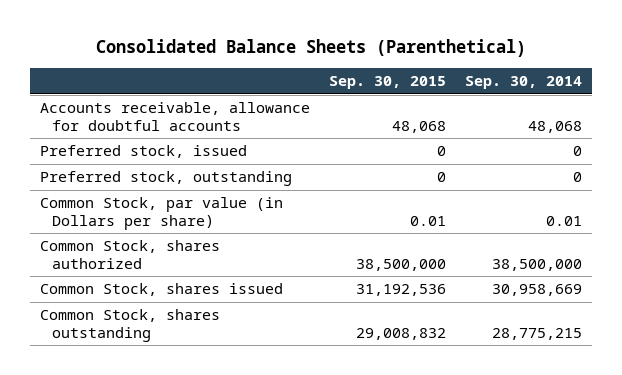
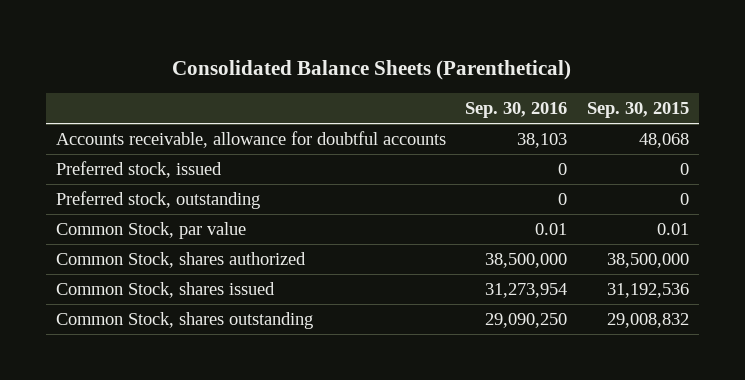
[465,76,583,90] Sep. 30, 2014 -> none
none -> [465,101,568,118] Sep. 30, 2016
[39,197,283,230] Common Stock, par value (in Dollars per share) -> [55,222,246,240] Common Stock, par value

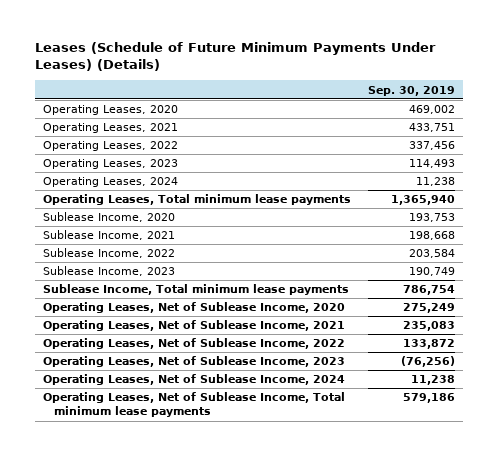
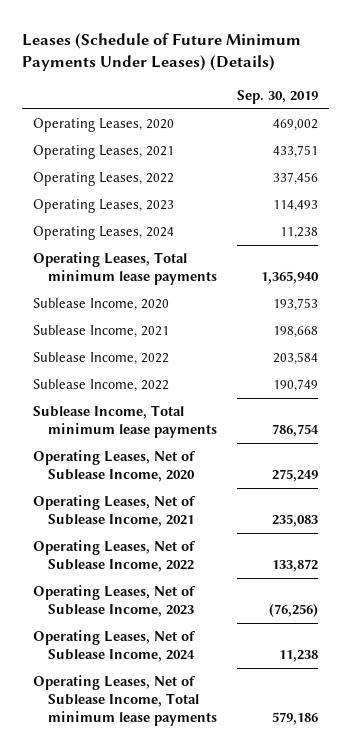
[43,266,176,277] Sublease Income, 2023 -> [32,379,169,393] Sublease Income, 2022

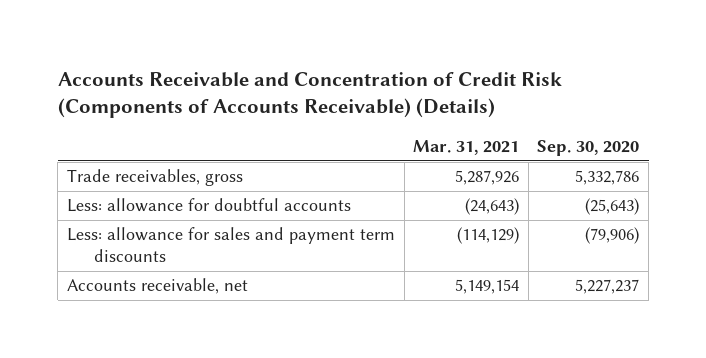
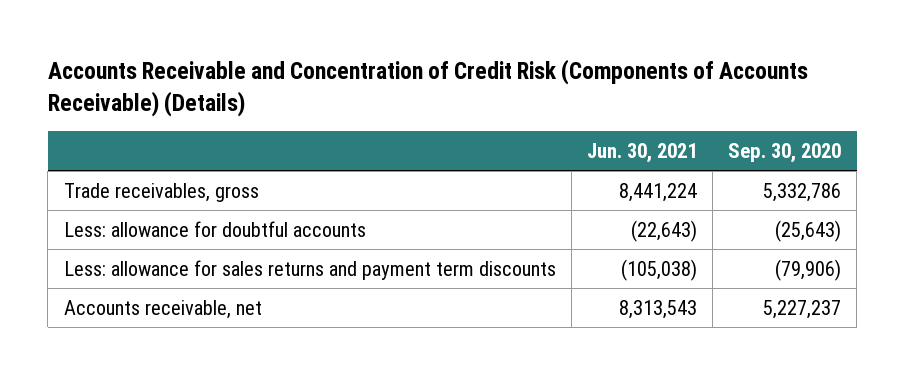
[413,139,520,155] Mar. 31, 2021 -> none
none -> [586,142,697,163] Jun. 30, 2021
[66,227,395,263] Less: allowance for sales and payment term discounts -> [63,259,556,280] Less: allowance for sales returns and payment term discounts

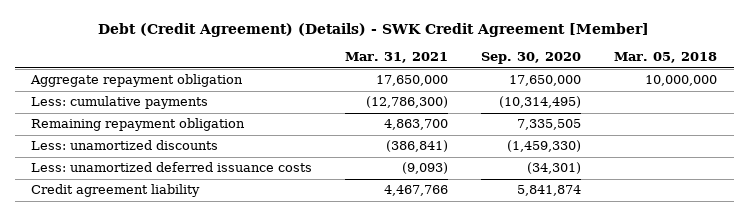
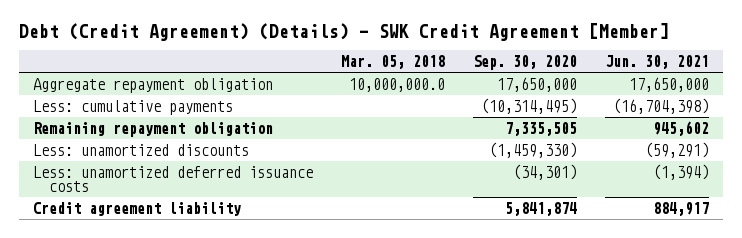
[345,52,449,64] Mar. 31, 2021 -> none
none -> [605,55,710,70] Jun. 30, 2021
[645,75,718,87] 10,000,000 -> [348,77,445,92] 10,000,000.0

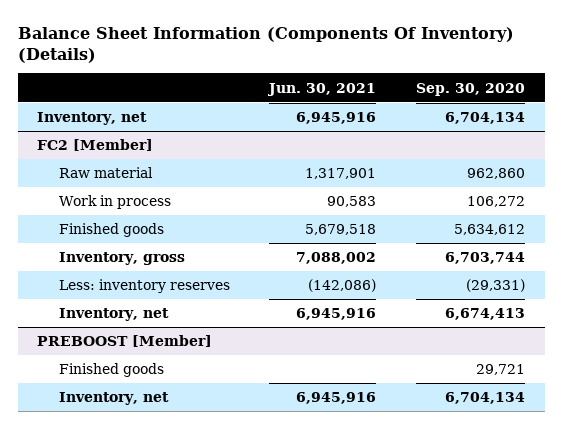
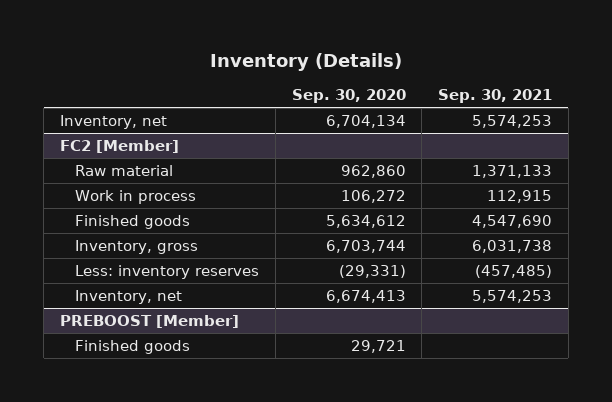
[17,26,514,63] Balance Sheet Information (Components Of Inventory) (Details) -> [209,53,402,72] Inventory (Details)
[267,82,377,96] Jun. 30, 2021 -> none
none -> [438,89,553,104] Sep. 30, 2021
[58,392,169,406] Inventory, net -> none

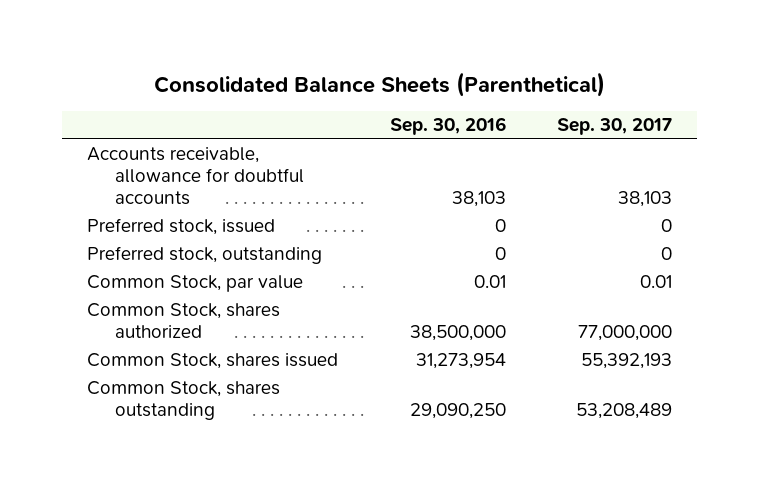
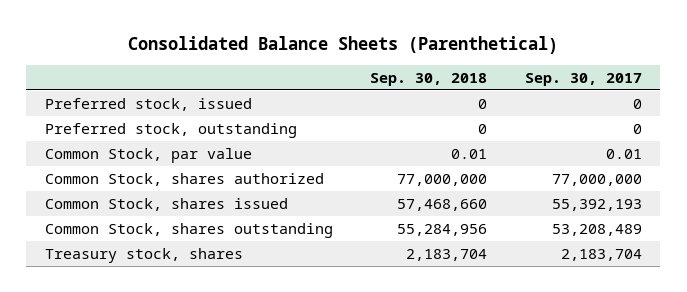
[389,117,506,136] Sep. 30, 2016 -> none
none -> [370,72,488,86] Sep. 30, 2018
[87,147,304,206] Accounts receivable, allowance for doubtful accounts -> none
none -> [45,248,244,264] Treasury stock, shares

